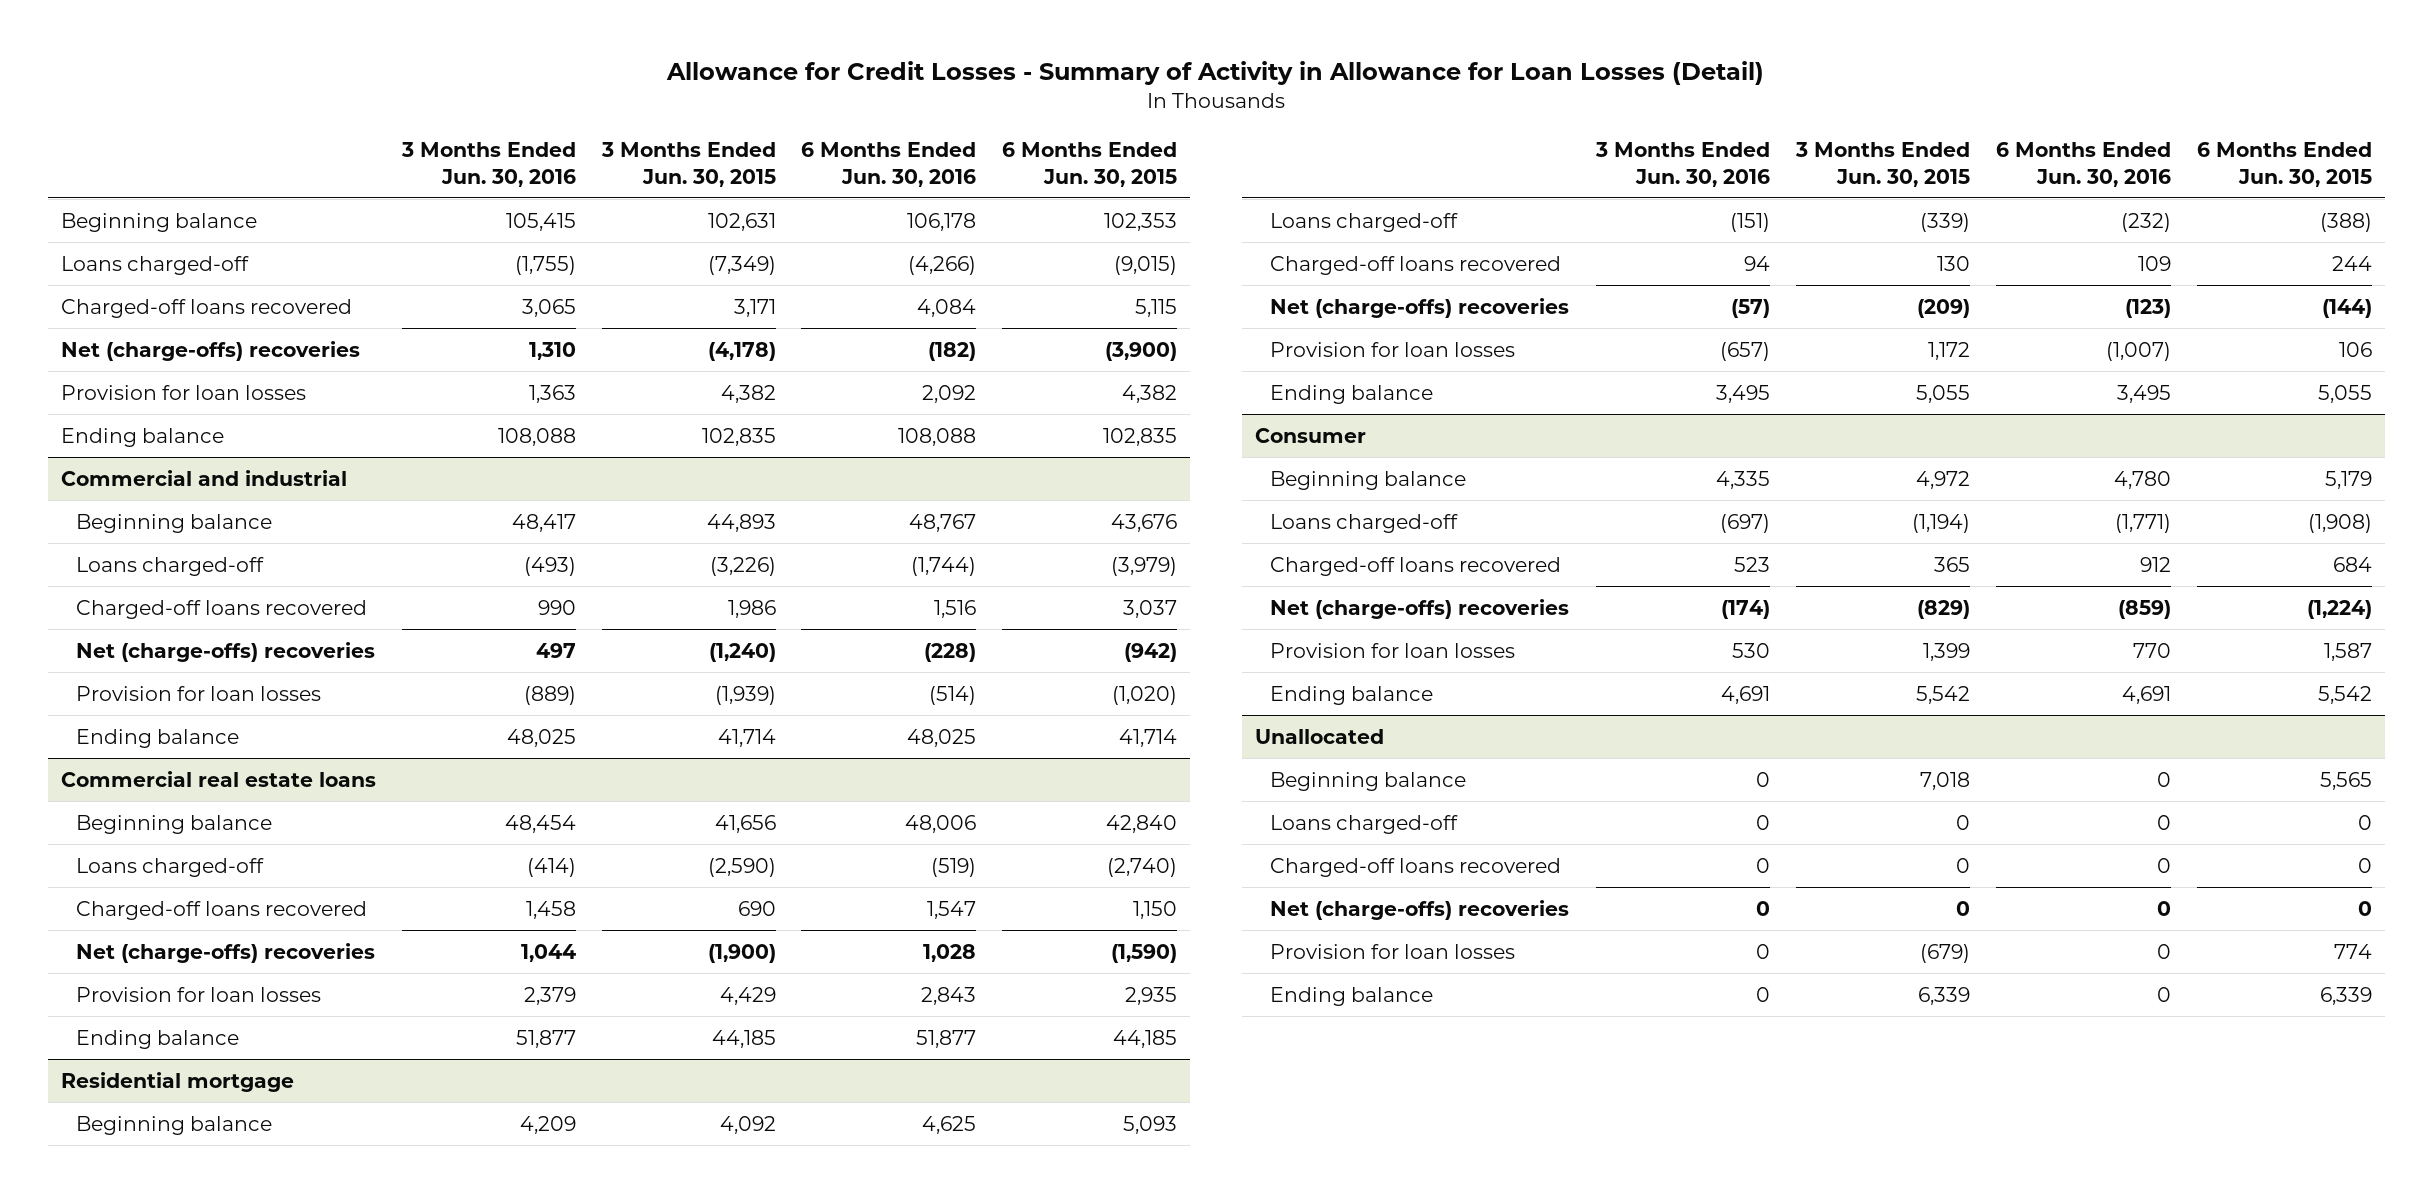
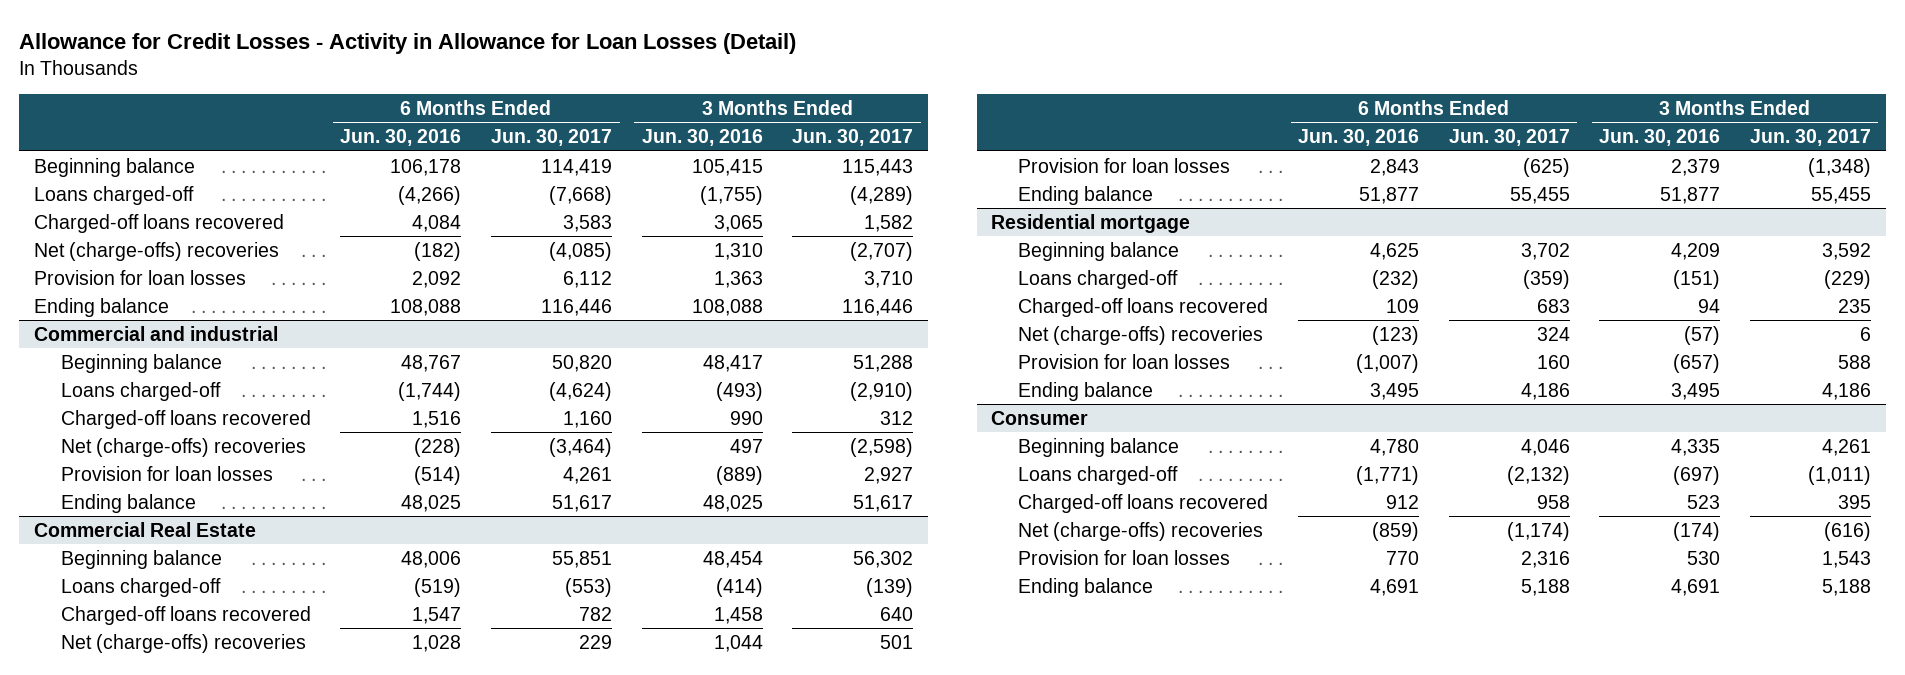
[666,60,1765,85] Allowance for Credit Losses - Summary of Activity in Allowance for Loan Losses (Detail) -> [18,32,796,54] Allowance for Credit Losses - Activity in Allowance for Loan Losses (Detail)
[600,142,776,187] 3 Months Ended Jun. 30, 2015 -> none
[1002,142,1178,187] 6 Months Ended Jun. 30, 2015 -> none
none -> [491,129,613,147] Jun. 30, 2017
none -> [792,129,914,147] Jun. 30, 2017
[60,770,376,787] Commercial real estate loans -> [33,521,256,537] Commercial Real Estate
[1255,728,1385,744] Unallocated -> none
[1269,771,1466,791] Beginning balance -> none
[1269,814,1458,834] Loans charged-off -> none
[1269,857,1561,877] Charged-off loans recovered -> none
[1269,899,1569,920] Net (charge-offs) recoveries -> none
[1269,943,1515,959] Provision for loan losses -> none
[1269,986,1433,1006] Ending balance -> none

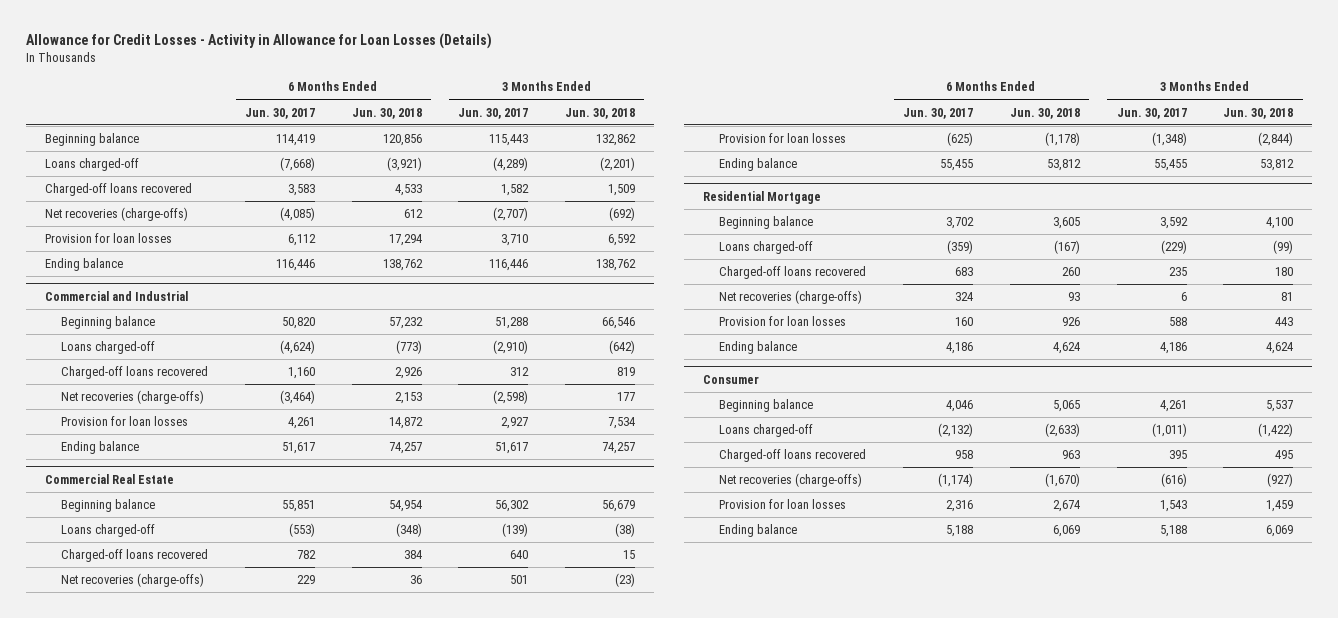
[18,32,796,54] Allowance for Credit Losses - Activity in Allowance for Loan Losses (Detail) -> [26,33,493,50] Allowance for Credit Losses - Activity in Allowance for Loan Losses (Details)
[340,129,462,147] Jun. 30, 2016 -> none
[641,129,763,147] Jun. 30, 2016 -> none
none -> [351,107,422,119] Jun. 30, 2018
none -> [565,107,636,119] Jun. 30, 2018
[33,241,279,261] Net (charge-offs) recoveries -> [44,206,188,221] Net recoveries (charge-offs)
[33,325,278,341] Commercial and industrial -> [44,290,188,301] Commercial and Industrial
[60,437,306,457] Net (charge-offs) recoveries -> [60,389,204,404] Net recoveries (charge-offs)
[60,633,306,653] Net (charge-offs) recoveries -> [60,572,204,587] Net recoveries (charge-offs)
[991,213,1191,233] Residential mortgage -> [702,190,821,204] Residential Mortgage
[1018,325,1264,345] Net (charge-offs) recoveries -> [719,289,863,304] Net recoveries (charge-offs)
[1018,521,1264,541] Net (charge-offs) recoveries -> [719,472,863,487] Net recoveries (charge-offs)

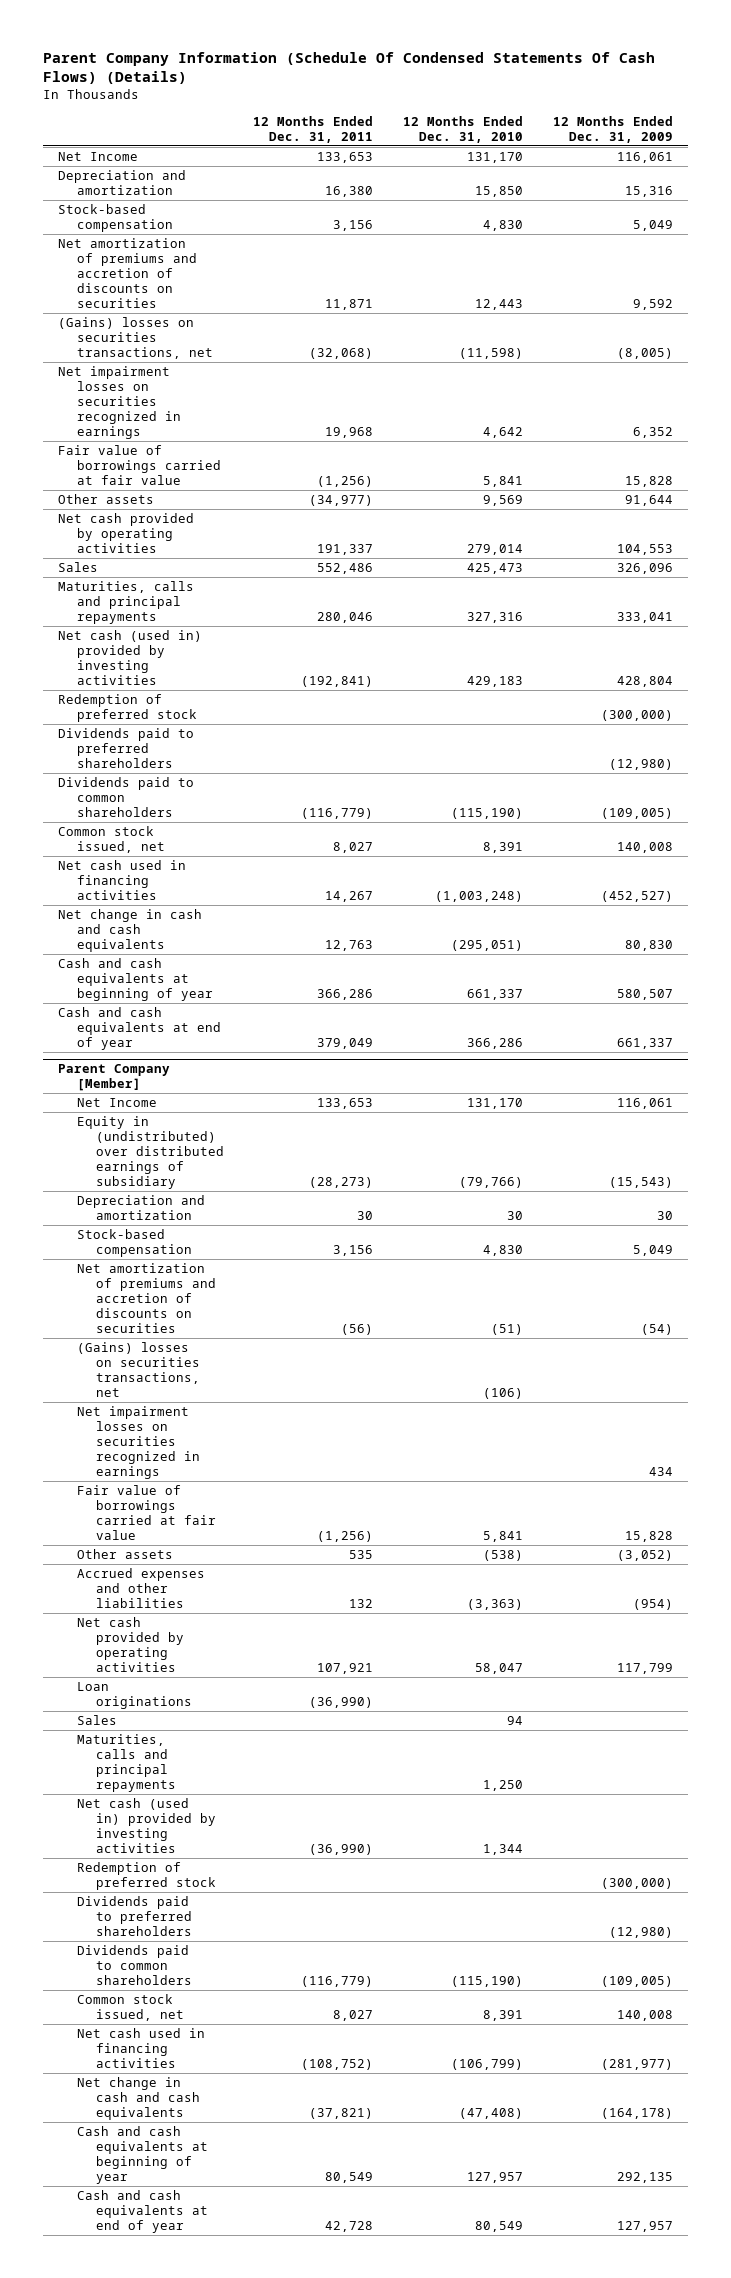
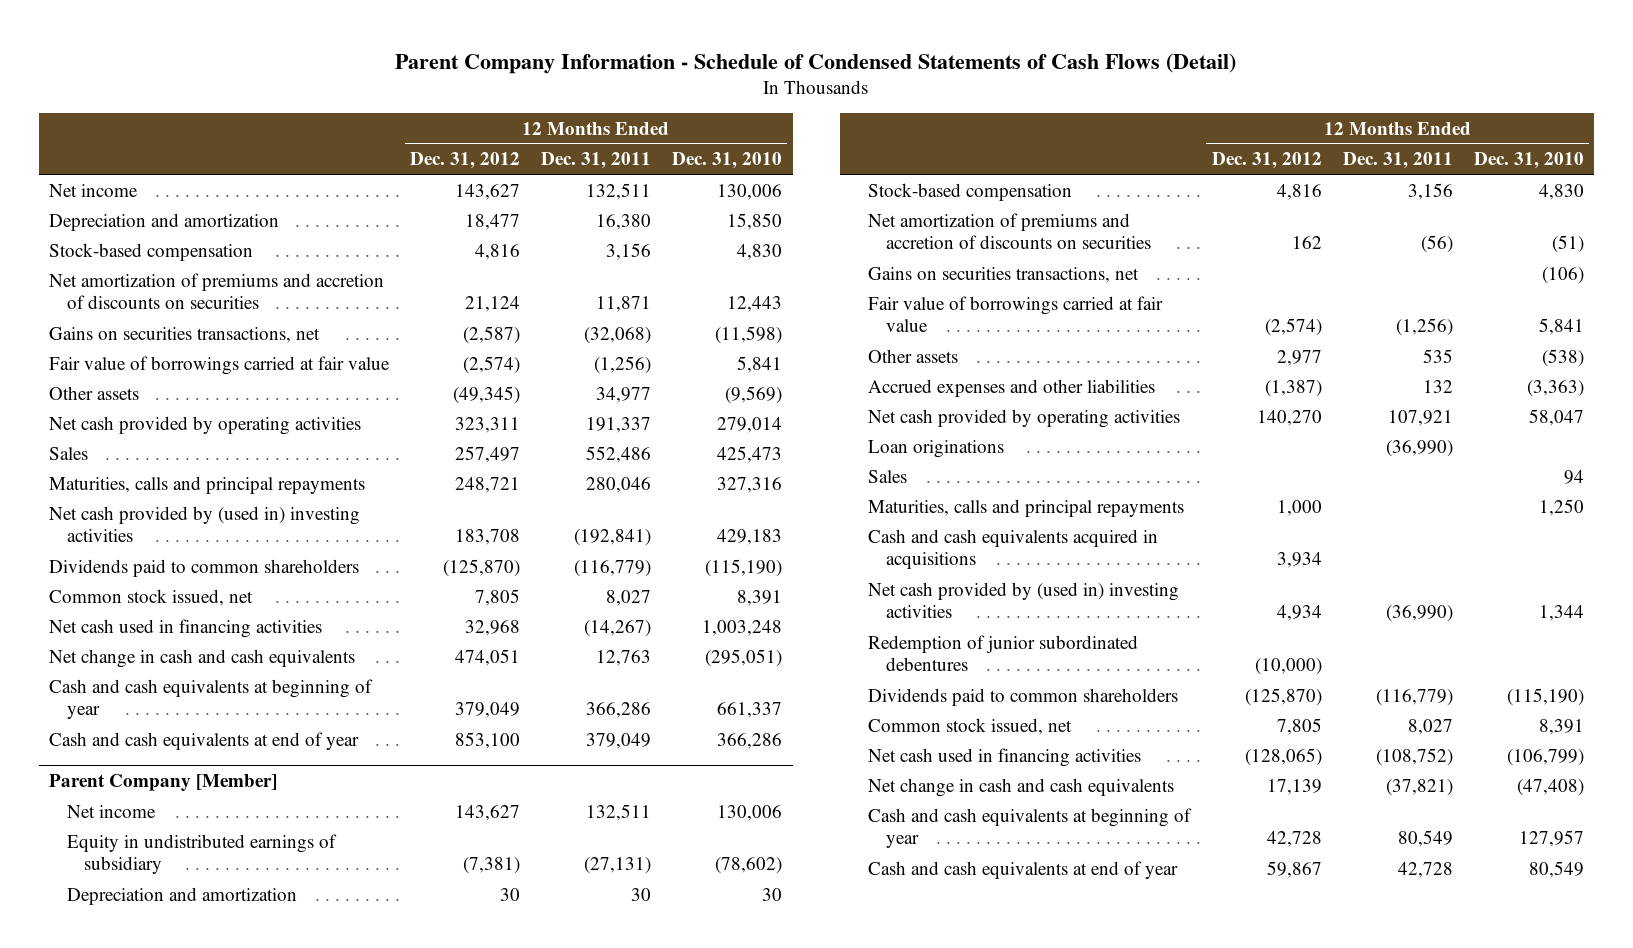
[43,51,656,85] Parent Company Information (Schedule Of Condensed Statements Of Cash Flows) (Details) -> [395,52,1237,74] Parent Company Information - Schedule of Condensed Statements of Cash Flows (Detail)
[552,115,673,143] 12 Months Ended Dec. 31, 2009 -> none
none -> [410,152,521,170] Dec. 31, 2012
[58,151,139,161] Net Income -> [49,183,139,197] Net income
[317,151,374,163] 133,653 -> [586,182,652,200] 132,511
[467,151,524,163] 131,170 -> [717,183,783,200] 130,006
[58,365,181,440] Net impairment losses on securities recognized in earnings -> none
[58,316,213,360] (Gains) losses on securities transactions, net -> [49,326,321,343] Gains on securities transactions, net
[309,494,374,506] (34,977) -> [596,386,652,403] 34,977
[483,494,524,506] 9,569 -> [725,385,783,404] (9,569)
[58,693,197,722] Redemption of preferred stock -> none
[58,727,195,769] Dividends paid to preferred shareholders -> none
[58,629,203,686] Net cash (used in) provided by investing activities -> [49,505,361,542] Net cash provided by (used in) investing activities
[325,891,374,903] 14,267 -> [584,619,652,637] (14,267)
[435,891,524,903] (1,003,248) -> [702,619,783,636] 1,003,248
[76,1097,157,1107] Net Income -> [66,804,156,818] Net income
[317,1097,374,1109] 133,653 -> [586,803,652,821] 132,511
[467,1097,524,1109] 131,170 -> [717,804,783,821] 130,006
[76,1115,224,1190] Equity in (undistributed) over distributed earnings of subsidiary -> [66,833,337,874] Equity in undistributed earnings of subsidiary
[309,1177,374,1189] (28,273) -> [584,856,652,874] (27,131)
[459,1177,524,1189] (79,766) -> [715,856,783,874] (78,602)
[76,1405,200,1480] Net impairment losses on securities recognized in earnings -> none
[76,1341,200,1398] (Gains) losses on securities transactions, net -> [868,266,1140,283] Gains on securities transactions, net
[76,1861,216,1890] Redemption of preferred stock -> none
[76,1895,192,1937] Dividends paid to preferred shareholders -> none
none -> [868,528,1159,569] Cash and cash equivalents acquired in acquisitions
[76,1797,216,1854] Net cash (used in) provided by investing activities -> [868,581,1180,618] Net cash provided by (used in) investing activities
none -> [868,634,1139,671] Redemption of junior subordinated debentures

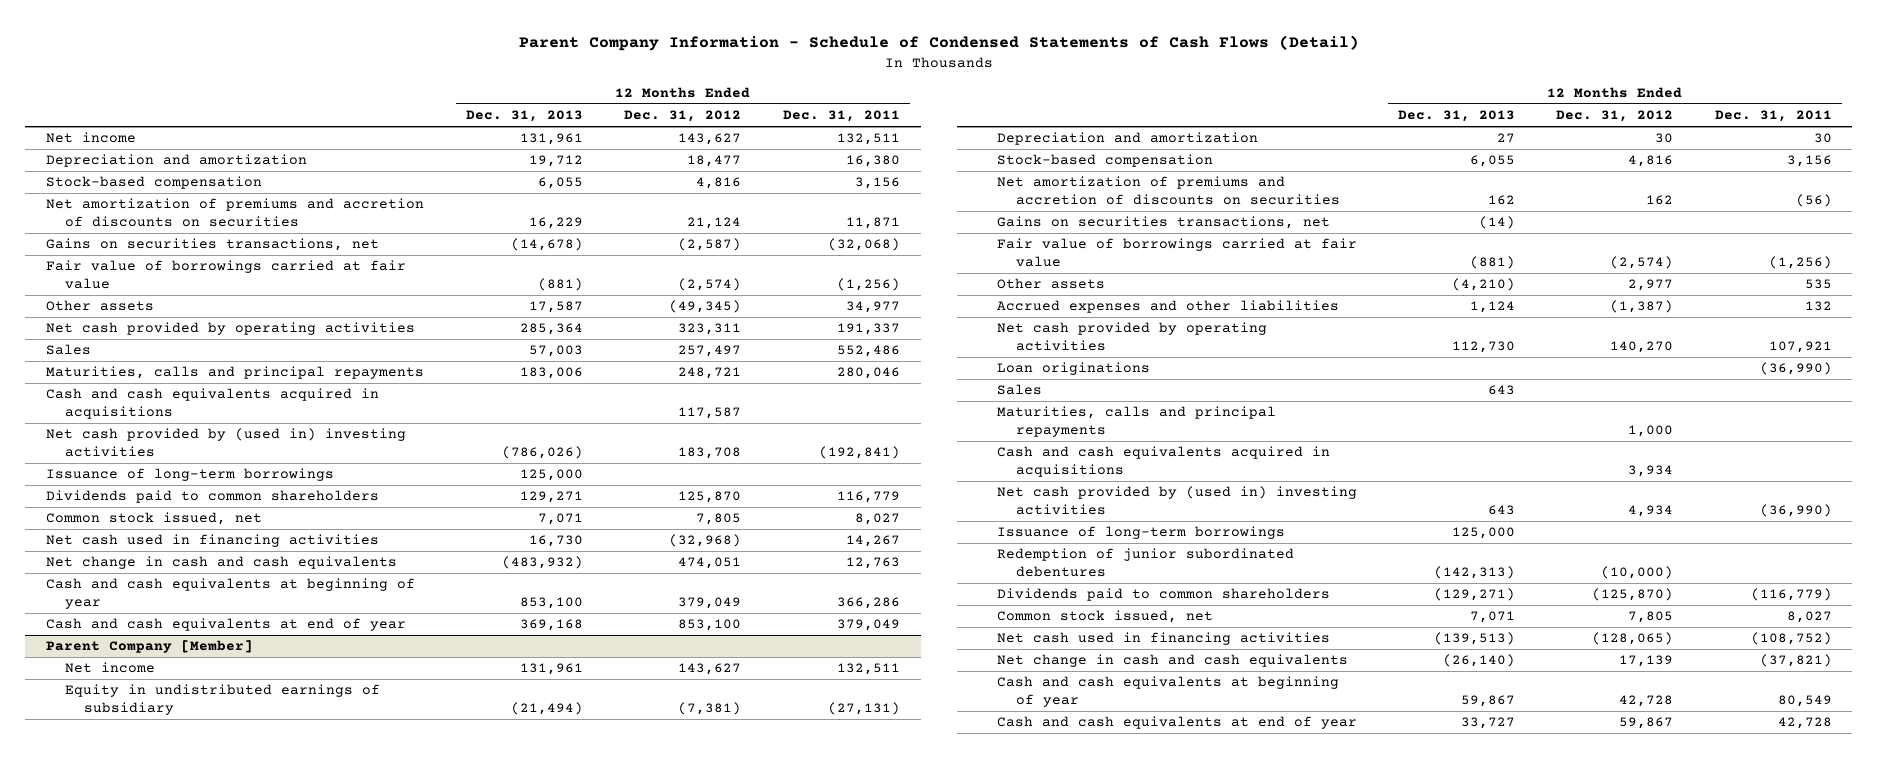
[672,152,783,170] Dec. 31, 2010 -> none
none -> [466,110,584,123] Dec. 31, 2013
none -> [45,388,379,420] Cash and cash equivalents acquired in acquisitions
none -> [45,468,334,482] Issuance of long-term borrowings
[443,558,521,577] (125,870) -> [678,491,742,504] 125,870
[574,559,652,577] (116,779) -> [836,491,900,504] 116,779
[465,619,521,636] 32,968 -> [669,534,742,548] (32,968)
[584,619,652,637] (14,267) -> [845,535,900,548] 14,267
none -> [996,526,1285,540] Issuance of long-term borrowings

